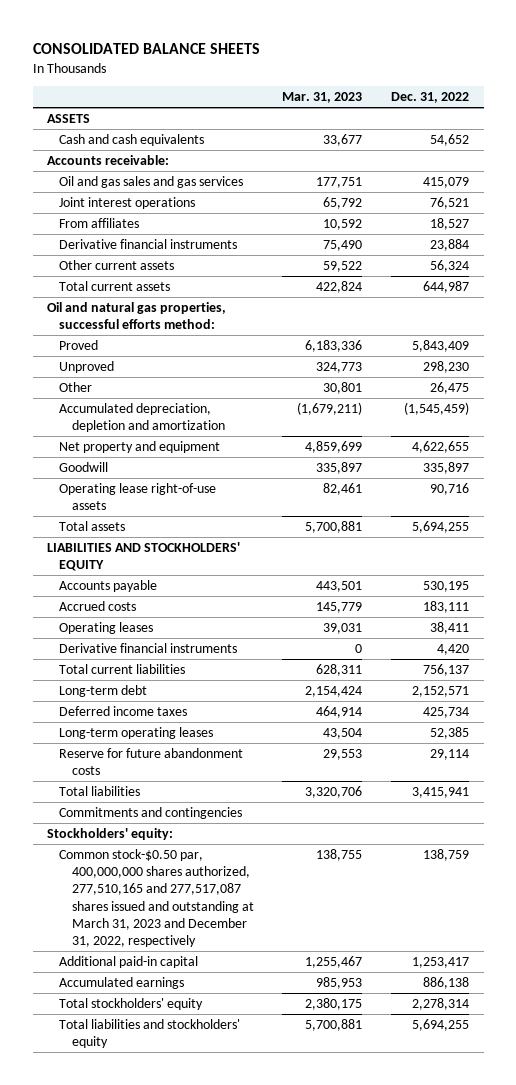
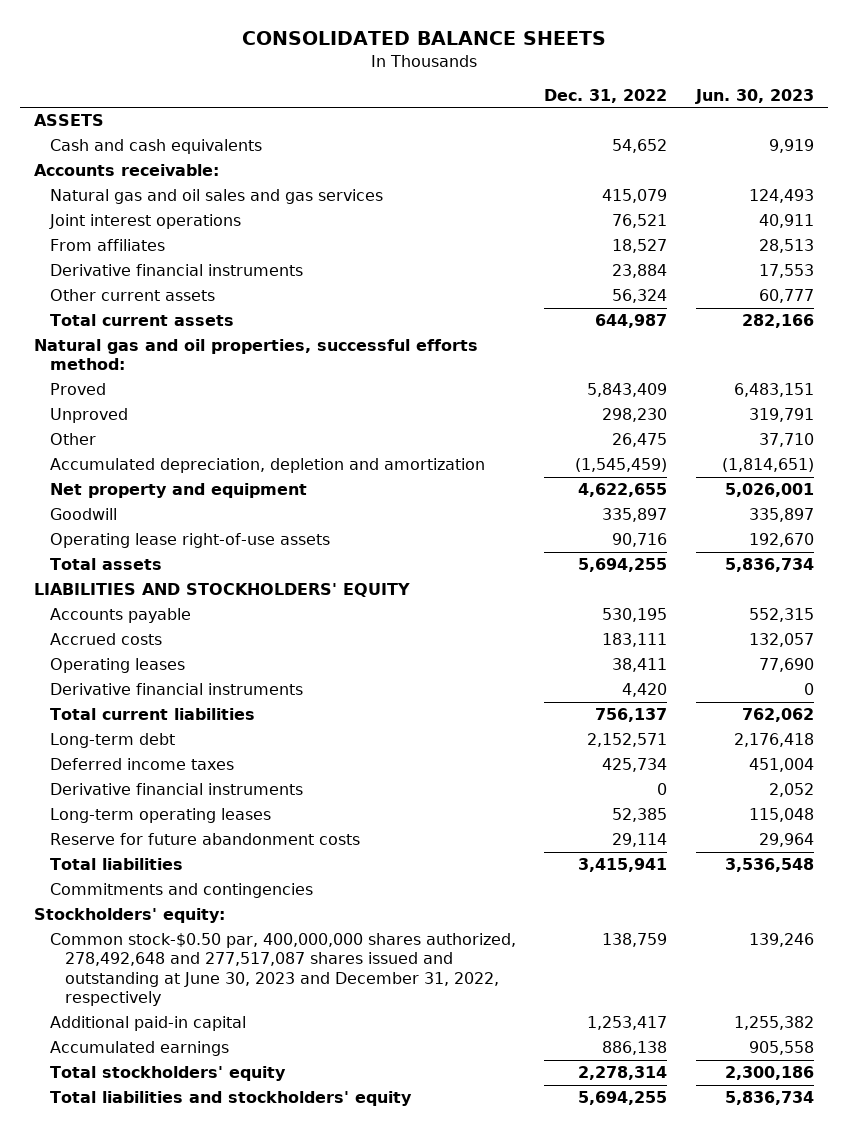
[282,92,363,104] Mar. 31, 2023 -> none
none -> [694,88,814,104] Jun. 30, 2023
[59,175,244,188] Oil and gas sales and gas services -> [49,189,383,205] Natural gas and oil sales and gas services
[46,301,226,330] Oil and natural gas properties, successful efforts method: -> [34,339,479,371] Natural gas and oil properties, successful efforts method:
none -> [49,783,303,796] Derivative financial instruments
[59,848,254,948] Common stock-$0.50 par, 400,000,000 shares authorized, 277,510,165 and 277,517,087 shares issued and outstanding at March 31, 2023 and December 31, 2022, respectively -> [49,933,516,1007] Common stock-$0.50 par, 400,000,000 shares authorized, 278,492,648 and 277,517,087 shares issued and outstanding at June 30, 2023 and December 31, 2022, respectively

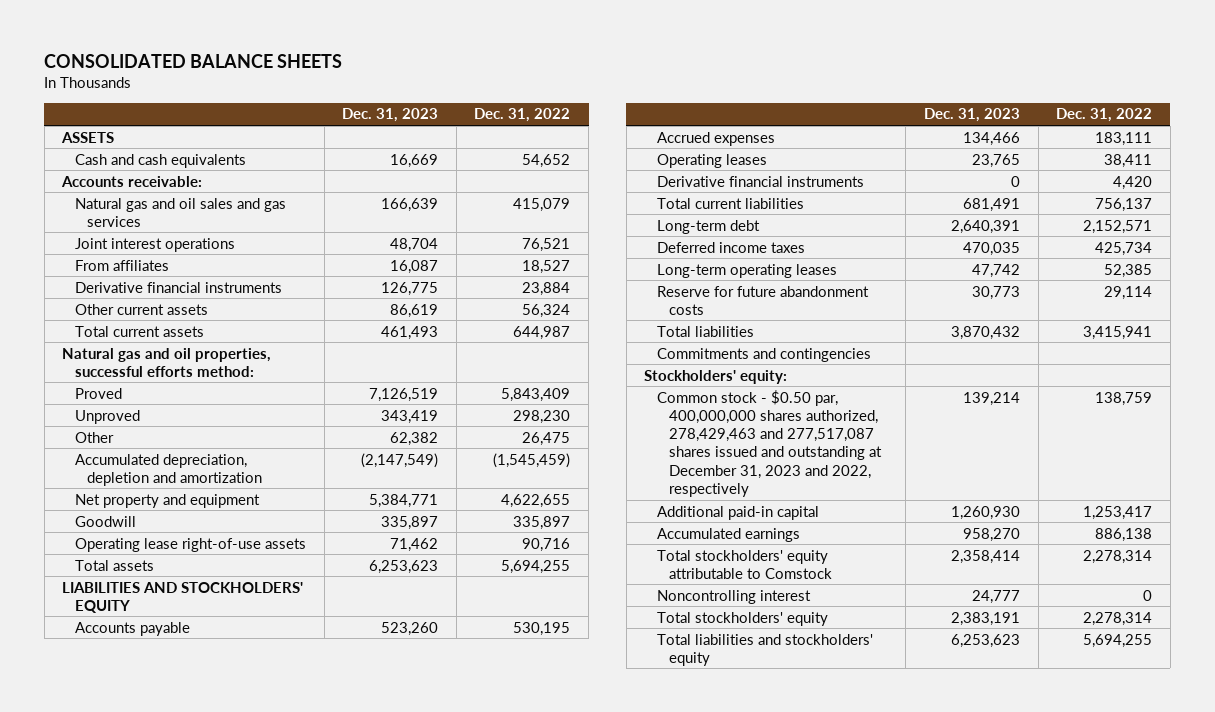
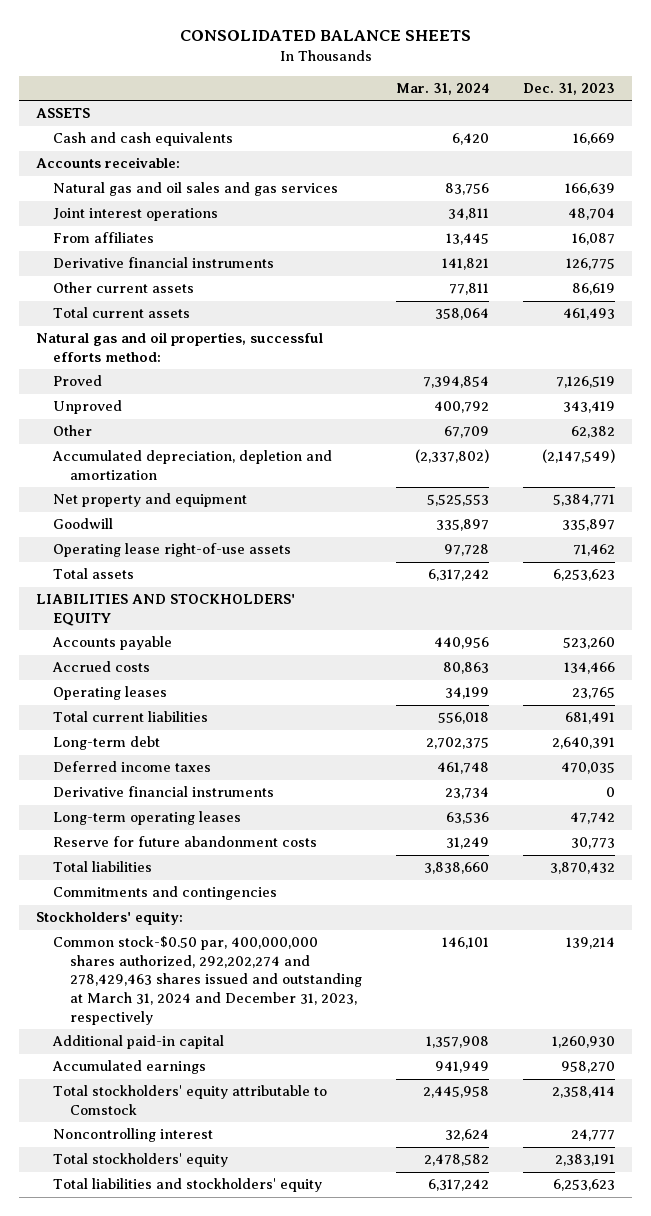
[474,108,571,123] Dec. 31, 2022 -> none
none -> [396,82,490,95] Mar. 31, 2024
[656,131,775,146] Accrued expenses -> [52,661,151,673] Accrued costs
[656,175,864,187] Derivative financial instruments -> [53,786,275,798] Derivative financial instruments
[656,389,883,497] Common stock - $0.50 par, 400,000,000 shares authorized, 278,429,463 and 277,517,087 shares issued and outstanding at December 31, 2023 and 2022, respectively -> [53,936,363,1025] Common stock-$0.50 par, 400,000,000 shares authorized, 292,202,274 and 278,429,463 shares issued and outstanding at March 31, 2024 and December 31, 2023, respectively

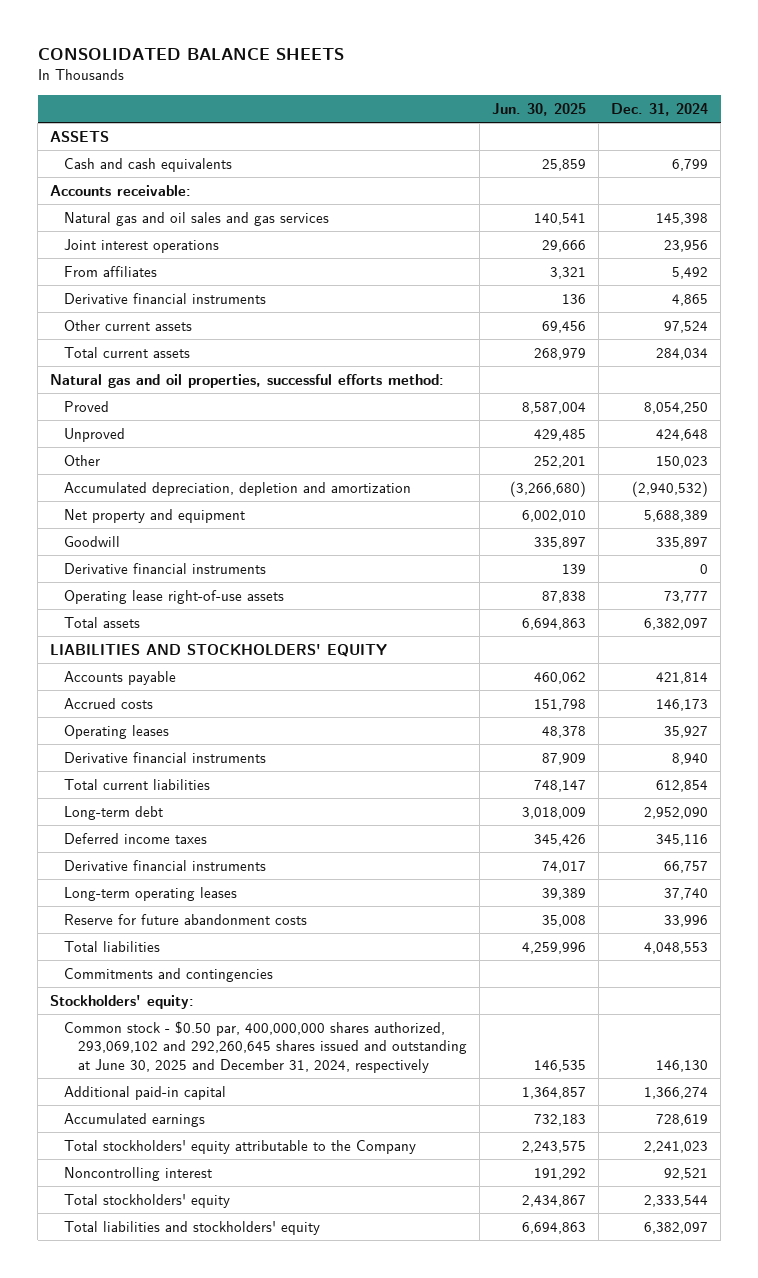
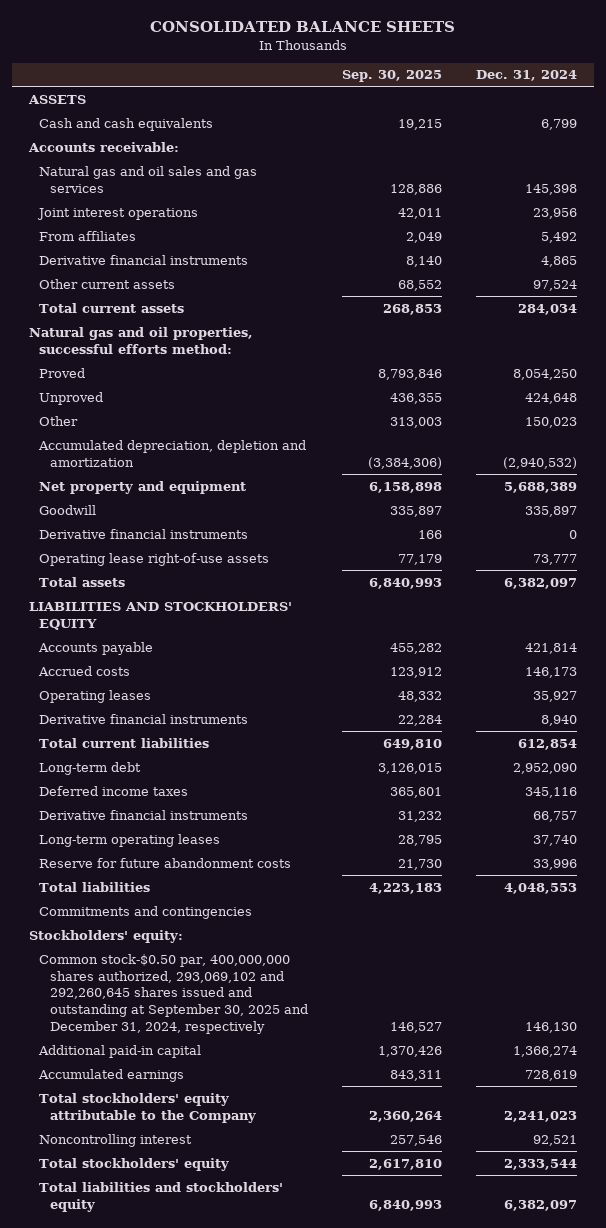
[491,102,586,116] Jun. 30, 2025 -> none
none -> [341,70,442,83] Sep. 30, 2025
[63,1020,467,1073] Common stock - $0.50 par, 400,000,000 shares authorized, 293,069,102 and 292,260,645 shares issued and outstanding at June 30, 2025 and December 31, 2024, respectively -> [39,953,308,1035] Common stock-$0.50 par, 400,000,000 shares authorized, 293,069,102 and 292,260,645 shares issued and outstanding at September 30, 2025 and December 31, 2024, respectively

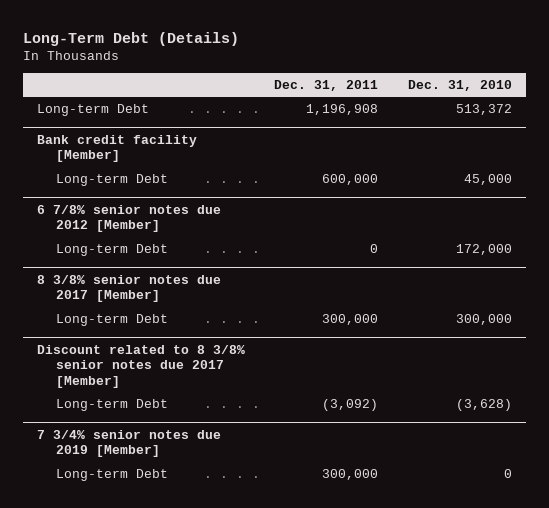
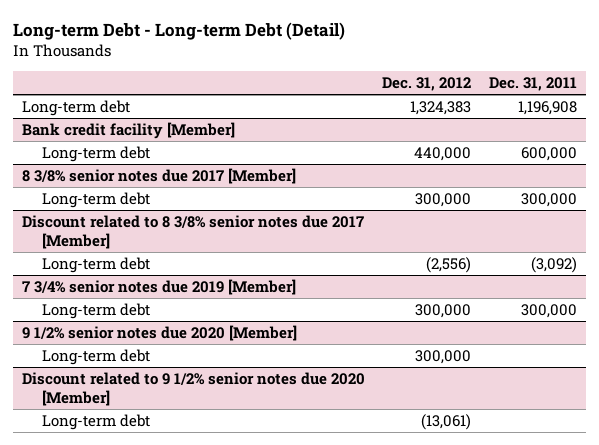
[22,31,239,46] Long-Term Debt (Details) -> [12,21,345,40] Long-term Debt - Long-term Debt (Detail)
[407,79,512,91] Dec. 31, 2010 -> none
none -> [382,76,472,91] Dec. 31, 2012
[37,103,150,116] Long-term Debt -> [21,100,130,117] Long-term debt
[37,204,222,233] 6 7/8% senior notes due 2012 [Member] -> none
[55,243,168,256] Long-term Debt -> none
[55,173,168,186] Long-term Debt -> [42,146,151,163] Long-term debt
[55,313,168,326] Long-term Debt -> [42,192,151,209] Long-term debt
[55,398,168,411] Long-term Debt -> [42,257,151,274] Long-term debt
[55,468,168,481] Long-term Debt -> [42,303,151,320] Long-term debt
none -> [21,325,297,342] 9 1/2% senior notes due 2020 [Member]
none -> [42,349,151,366] Long-term debt
none -> [21,372,365,407] Discount related to 9 1/2% senior notes due 2020 [Member]
none -> [42,414,151,431] Long-term debt

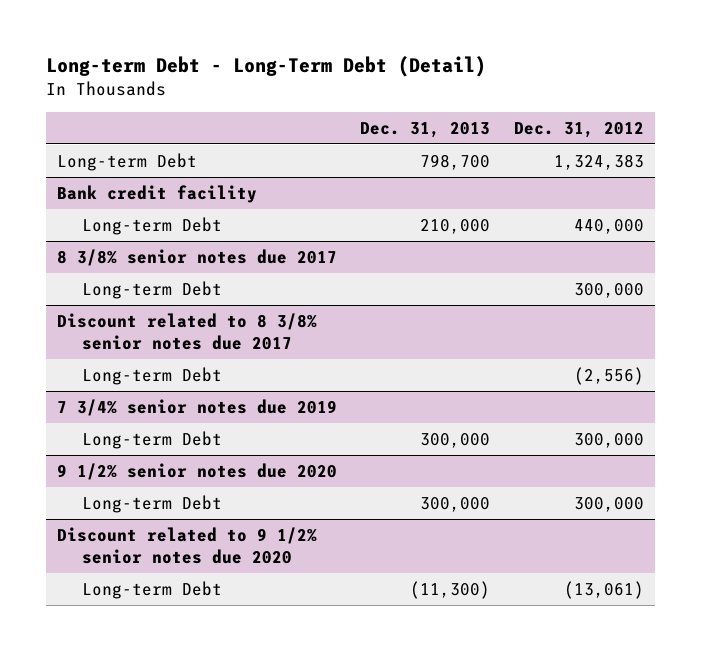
[12,21,345,40] Long-term Debt - Long-term Debt (Detail) -> [45,55,486,77] Long-term Debt - Long-Term Debt (Detail)
[489,76,578,91] Dec. 31, 2011 -> none
none -> [360,121,491,138] Dec. 31, 2013
[21,100,130,117] Long-term debt -> [57,153,198,172] Long-term Debt
[21,122,235,140] Bank credit facility [Member] -> [57,185,258,204] Bank credit facility
[42,146,151,163] Long-term debt -> [81,217,222,236] Long-term Debt
[21,168,296,185] 8 3/8% senior notes due 2017 [Member] -> [57,249,338,267] 8 3/8% senior notes due 2017
[42,192,151,209] Long-term debt -> [81,281,222,300] Long-term Debt
[21,215,364,250] Discount related to 8 3/8% senior notes due 2017 [Member] -> [57,313,318,350] Discount related to 8 3/8% senior notes due 2017
[42,257,151,274] Long-term debt -> [81,367,222,386] Long-term Debt
[21,279,296,296] 7 3/4% senior notes due 2019 [Member] -> [57,399,338,417] 7 3/4% senior notes due 2019
[42,303,151,320] Long-term debt -> [81,431,222,450] Long-term Debt
[21,325,297,342] 9 1/2% senior notes due 2020 [Member] -> [57,463,338,481] 9 1/2% senior notes due 2020
[42,349,151,366] Long-term debt -> [81,495,222,514] Long-term Debt
[21,372,365,407] Discount related to 9 1/2% senior notes due 2020 [Member] -> [57,527,318,564] Discount related to 9 1/2% senior notes due 2020
[42,414,151,431] Long-term debt -> [81,581,222,600] Long-term Debt

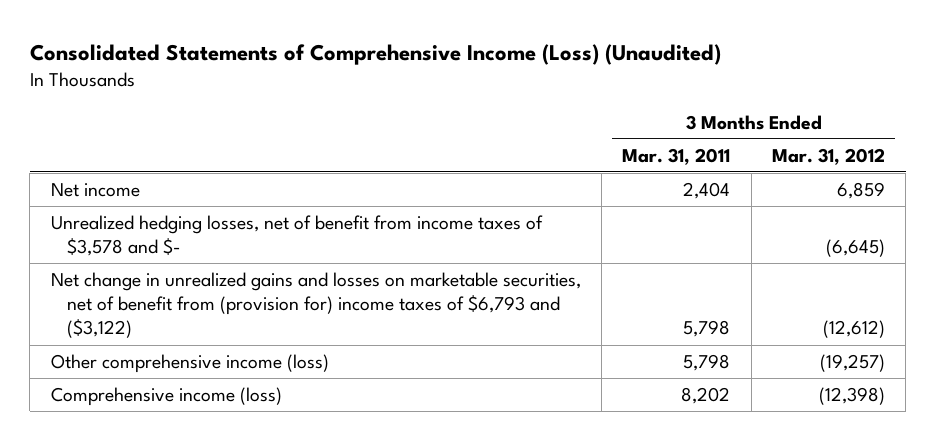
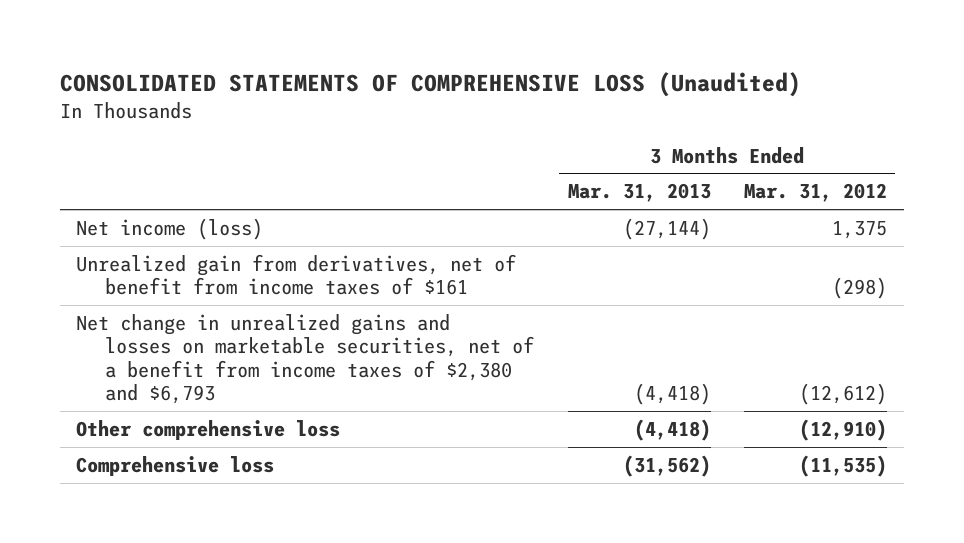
[29,43,721,65] Consolidated Statements of Comprehensive Income (Loss) (Unaudited) -> [59,72,801,98] CONSOLIDATED STATEMENTS OF COMPREHENSIVE LOSS (Unaudited)
[622,147,731,165] Mar. 31, 2011 -> none
none -> [567,183,711,203] Mar. 31, 2013
[50,182,140,197] Net income -> [76,217,264,240] Net income (loss)
[836,181,885,199] 6,859 -> [832,220,888,239] 1,375
[50,214,543,257] Unrealized hedging losses, net of benefit from income taxes of $3,578 and $- -> [76,253,517,296] Unrealized gain from derivatives, net of benefit from income taxes of $161
[825,239,885,258] (6,645) -> [832,277,888,300] (298)
[50,271,581,339] Net change in unrealized gains and losses on marketable securities, net of benefit from (provision for) income taxes of $6,793 and ($3,122) -> [76,313,535,404] Net change in unrealized gains and losses on marketable securities, net of a benefit from income taxes of $2,380 and $6,793
[50,353,329,373] Other comprehensive income (loss) -> [76,419,341,440] Other comprehensive loss
[819,353,885,372] (19,257) -> [799,418,888,441] (12,910)
[50,386,282,406] Comprehensive income (loss) -> [76,455,275,476] Comprehensive loss
[818,386,885,405] (12,398) -> [799,454,888,477] (11,535)

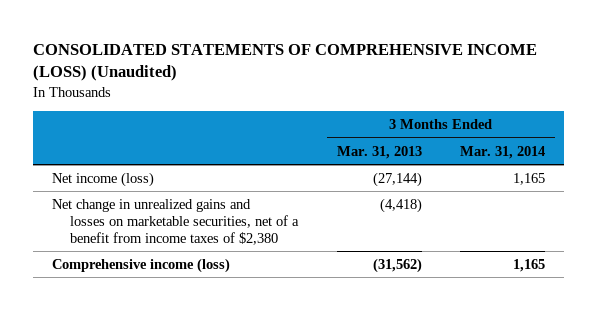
[59,72,801,98] CONSOLIDATED STATEMENTS OF COMPREHENSIVE LOSS (Unaudited) -> [32,44,537,82] CONSOLIDATED STATEMENTS OF COMPREHENSIVE INCOME (LOSS) (Unaudited)
[744,183,888,203] Mar. 31, 2012 -> none
none -> [460,145,546,159] Mar. 31, 2014
[76,253,517,296] Unrealized gain from derivatives, net of benefit from income taxes of $161 -> none
[76,419,341,440] Other comprehensive loss -> none
[76,313,535,404] Net change in unrealized gains and losses on marketable securities, net of a benefit from income taxes of $2,380 and $6,793 -> [51,198,300,245] Net change in unrealized gains and losses on marketable securities, net of a benefit from income taxes of $2,380
[76,455,275,476] Comprehensive loss -> [51,257,230,273] Comprehensive income (loss)

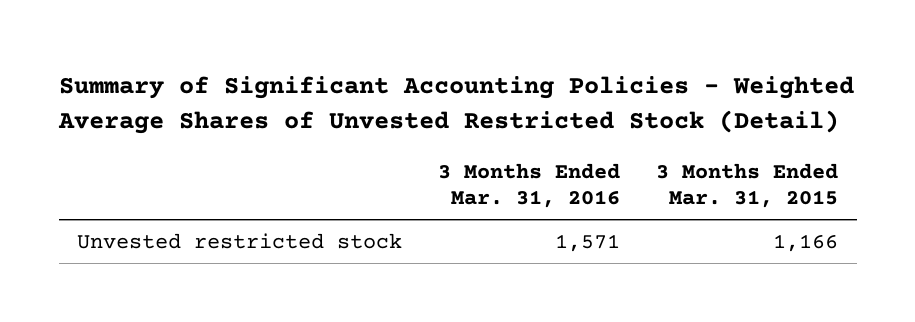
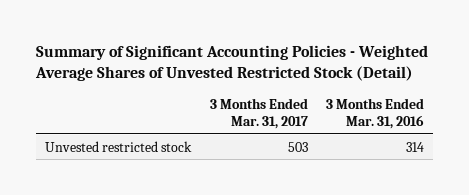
[656,162,839,209] 3 Months Ended Mar. 31, 2015 -> none
none -> [209,97,308,130] 3 Months Ended Mar. 31, 2017
[555,233,621,252] 1,571 -> [405,141,424,152] 314

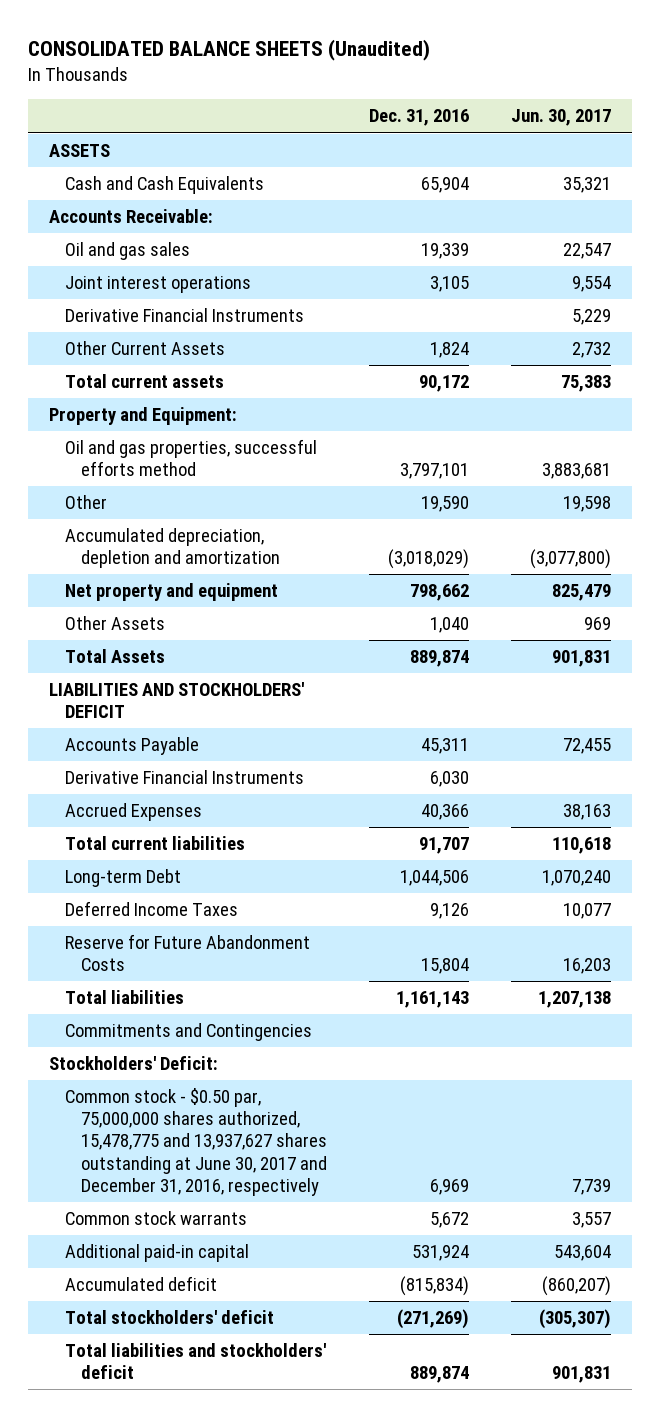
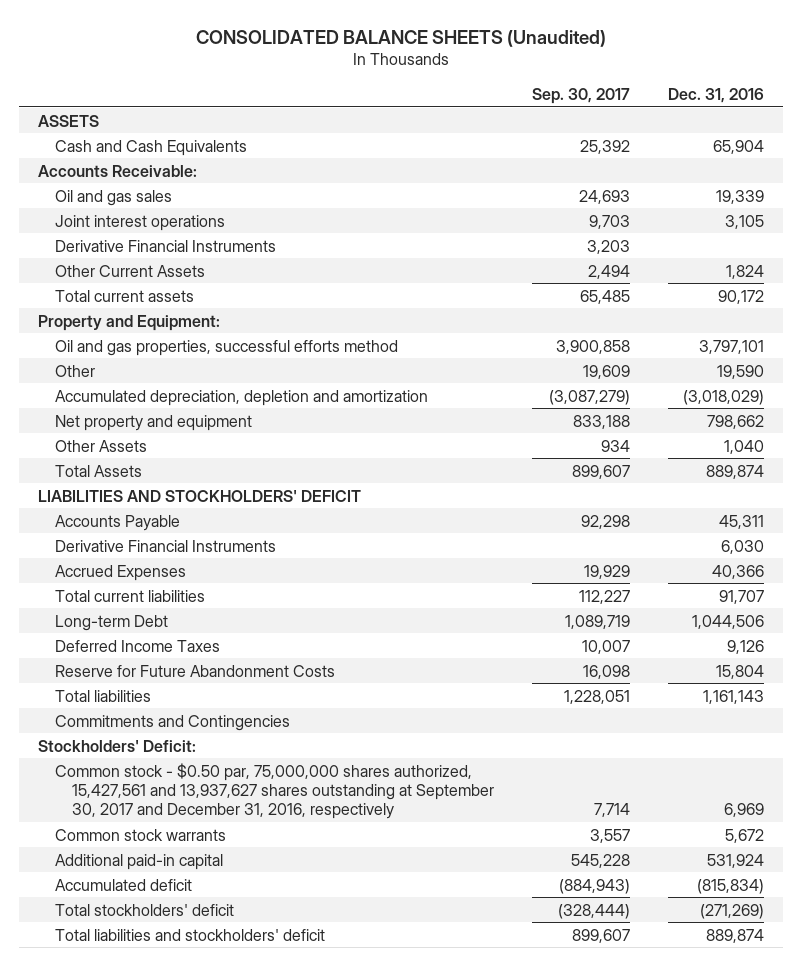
[511,109,612,127] Jun. 30, 2017 -> none
none -> [531,88,630,105] Sep. 30, 2017
[64,1088,327,1196] Common stock - $0.50 par, 75,000,000 shares authorized, 15,478,775 and 13,937,627 shares outstanding at June 30, 2017 and December 31, 2016, respectively -> [54,762,494,820] Common stock - $0.50 par, 75,000,000 shares authorized, 15,427,561 and 13,937,627 shares outstanding at September 30, 2017 and December 31, 2016, respectively

